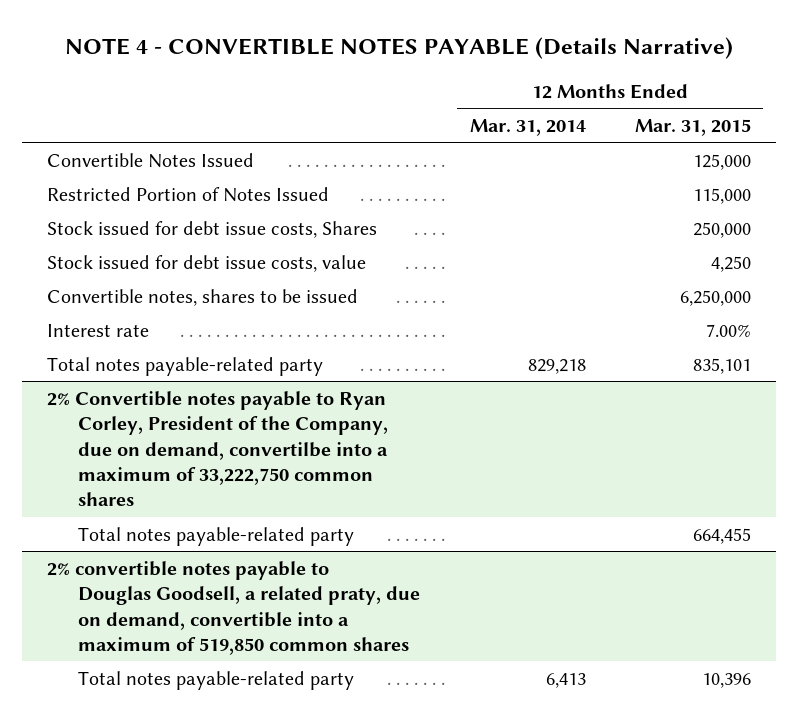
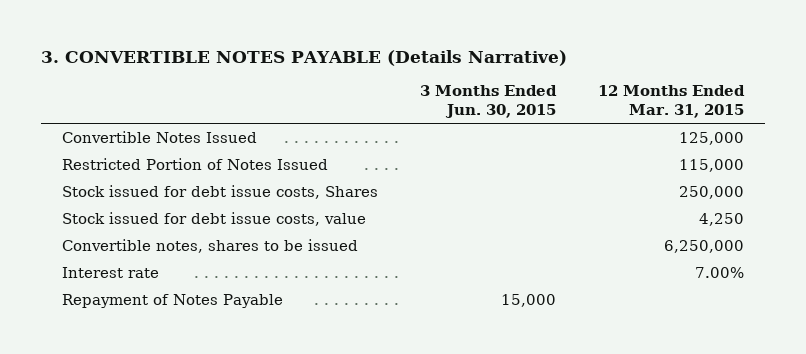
[65,36,734,59] NOTE 4 - CONVERTIBLE NOTES PAYABLE (Details Narrative) -> [40,50,567,67] 3. CONVERTIBLE NOTES PAYABLE (Details Narrative)
[469,118,586,136] Mar. 31, 2014 -> none
none -> [420,85,558,118] 3 Months Ended Jun. 30, 2015
[47,356,324,376] Total notes payable-related party -> none
[47,390,389,507] 2% Convertible notes payable to Ryan Corley, President of the Company, due on demand, convertilbe into a maximum of 33,222,750 common shares -> none
[78,526,355,546] Total notes payable-related party -> none
[47,560,421,656] 2% convertible notes payable to Douglas Goodsell, a related praty, due on demand, convertible into a maximum of 519,850 common shares -> none
[78,670,355,690] Total notes payable-related party -> none
none -> [61,293,283,308] Repayment of Notes Payable

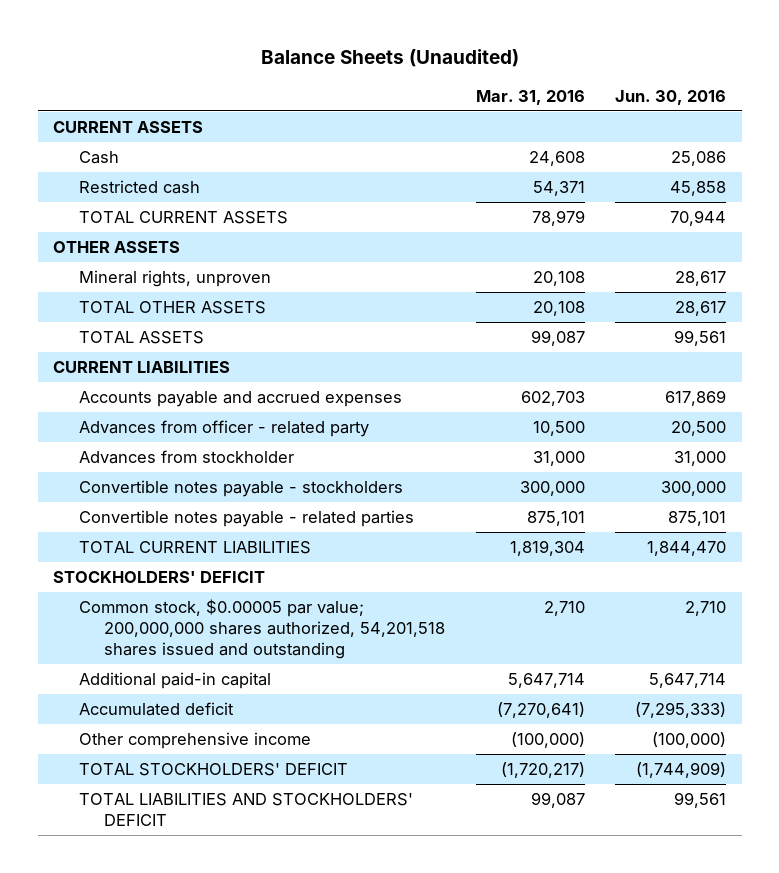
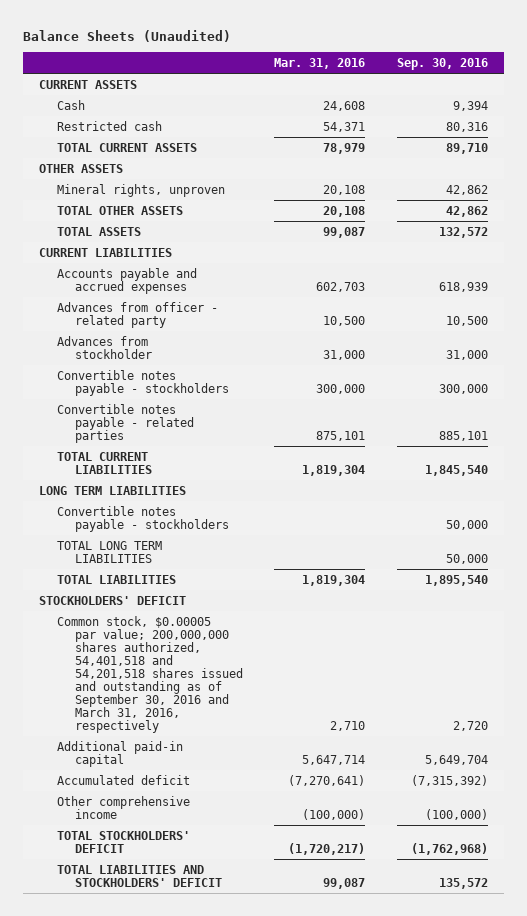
[615,89,727,105] Jun. 30, 2016 -> none
none -> [396,57,488,70] Sep. 30, 2016
none -> [39,485,187,495] LONG TERM LIABILITIES
none -> [56,505,229,532] Convertible notes payable - stockholders
none -> [56,540,162,563] TOTAL LONG TERM LIABILITIES
none -> [56,574,176,584] TOTAL LIABILITIES
[78,599,446,660] Common stock, $0.00005 par value; 200,000,000 shares authorized, 54,201,518 shares issued and outstanding -> [56,615,243,733] Common stock, $0.00005 par value; 200,000,000 shares authorized, 54,401,518 and 54,201,518 shares issued and outstanding as of September 30, 2016 and March 31, 2016, respectively

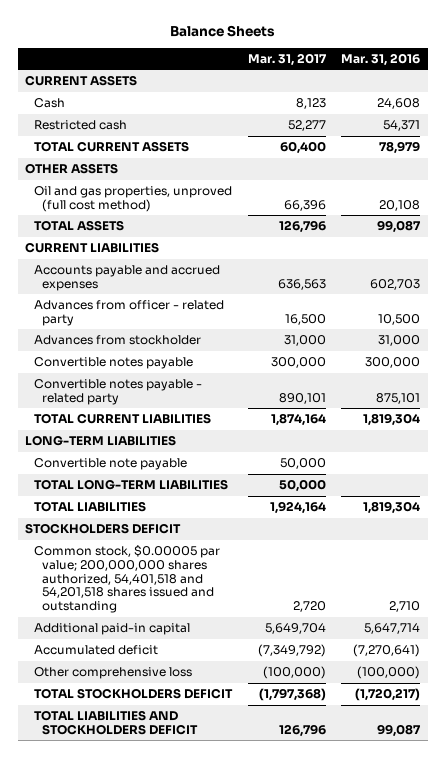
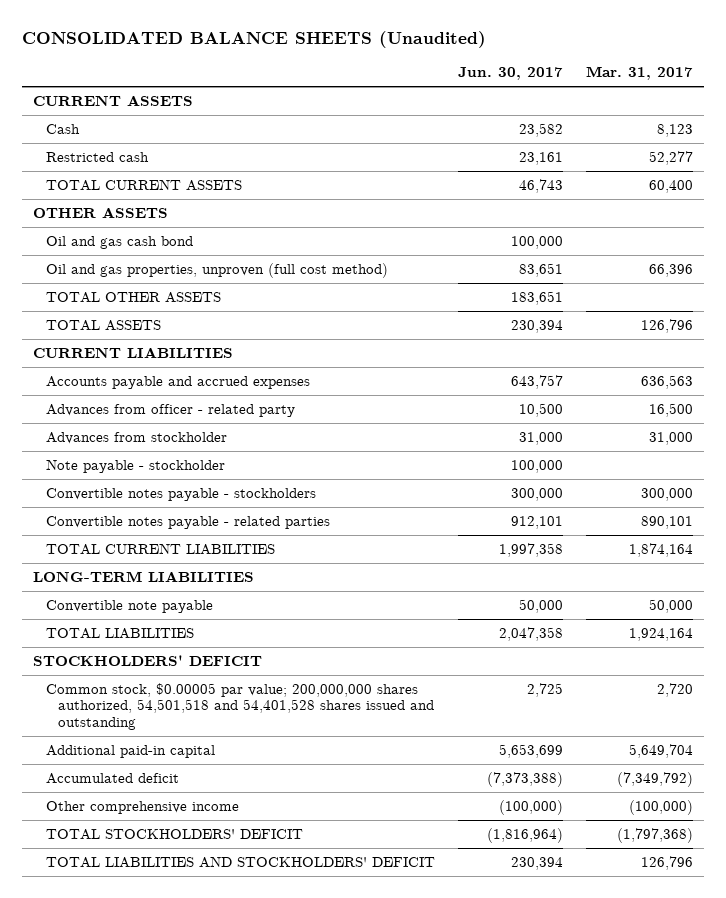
[169,24,275,37] Balance Sheets -> [21,31,486,49] CONSOLIDATED BALANCE SHEETS (Unaudited)
[341,52,421,66] Mar. 31, 2016 -> none
none -> [457,67,563,81] Jun. 30, 2017
none -> [45,235,193,249] Oil and gas cash bond
[33,186,232,212] Oil and gas properties, unproved (full cost method) -> [45,262,388,278] Oil and gas properties, unproven (full cost method)
none -> [45,291,221,303] TOTAL OTHER ASSETS
none -> [45,458,225,473] Note payable - stockholder
[33,357,193,370] Convertible notes payable -> [45,487,316,501] Convertible notes payable - stockholders
[33,379,202,405] Convertible notes payable - related party -> [45,515,330,529] Convertible notes payable - related parties
[33,479,228,491] TOTAL LONG-TERM LIABILITIES -> none
[25,523,182,535] STOCKHOLDERS DEFICIT -> [33,654,263,666] STOCKHOLDERS' DEFICIT
[33,545,220,614] Common stock, $0.00005 par value; 200,000,000 shares authorized, 54,401,518 and 54,201,518 shares issued and outstanding -> [45,682,434,731] Common stock, $0.00005 par value; 200,000,000 shares authorized, 54,501,518 and 54,401,528 shares issued and outstanding
[33,667,192,680] Other comprehensive loss -> [45,800,239,814] Other comprehensive income
[33,688,233,700] TOTAL STOCKHOLDERS DEFICIT -> [45,828,303,840] TOTAL STOCKHOLDERS' DEFICIT
[33,710,199,735] TOTAL LIABILITIES AND STOCKHOLDERS DEFICIT -> [45,855,435,868] TOTAL LIABILITIES AND STOCKHOLDERS' DEFICIT

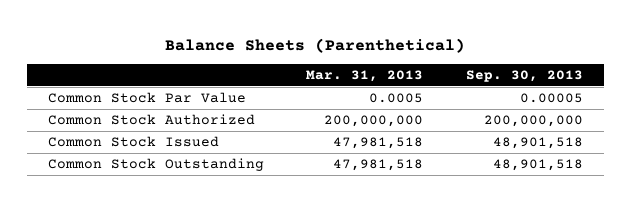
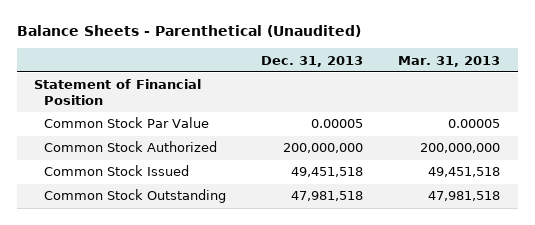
[165,37,466,53] Balance Sheets (Parenthetical) -> [16,24,361,37] Balance Sheets - Parenthetical (Unaudited)
[465,69,583,82] Sep. 30, 2013 -> none
none -> [260,55,363,67] Dec. 31, 2013
none -> [34,79,202,106] Statement of Financial Position
[369,93,424,104] 0.0005 -> [448,119,501,129] 0.00005
[333,137,424,150] 47,981,518 -> [428,167,501,178] 49,451,518

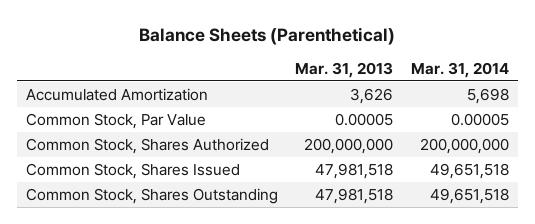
[16,24,361,37] Balance Sheets - Parenthetical (Unaudited) -> [139,26,396,45] Balance Sheets (Parenthetical)
[260,55,363,67] Dec. 31, 2013 -> none
none -> [410,61,509,78] Mar. 31, 2014
[34,79,202,106] Statement of Financial Position -> none
none -> [25,87,208,101] Accumulated Amortization
[43,117,209,129] Common Stock Par Value -> [25,112,206,129] Common Stock, Par Value
[43,141,217,153] Common Stock Authorized -> [25,137,269,154] Common Stock, Shares Authorized
[43,165,189,177] Common Stock Issued -> [25,162,240,179] Common Stock, Shares Issued
[428,167,501,178] 49,451,518 -> [315,162,394,179] 47,981,518
[43,189,226,204] Common Stock Outstanding -> [25,187,278,204] Common Stock, Shares Outstanding

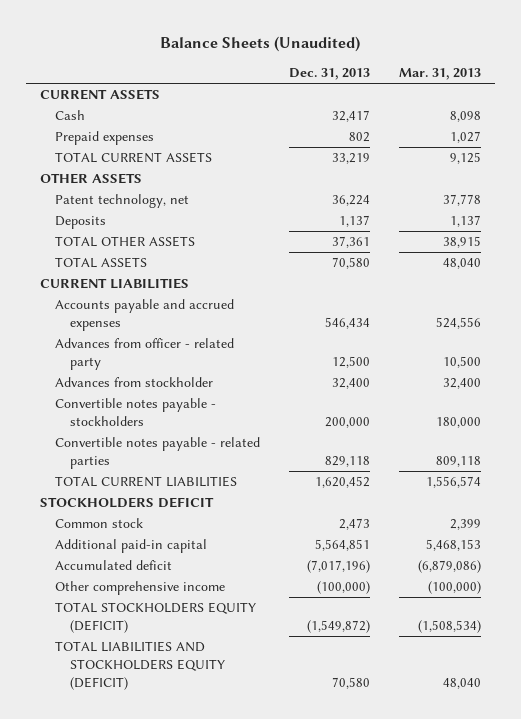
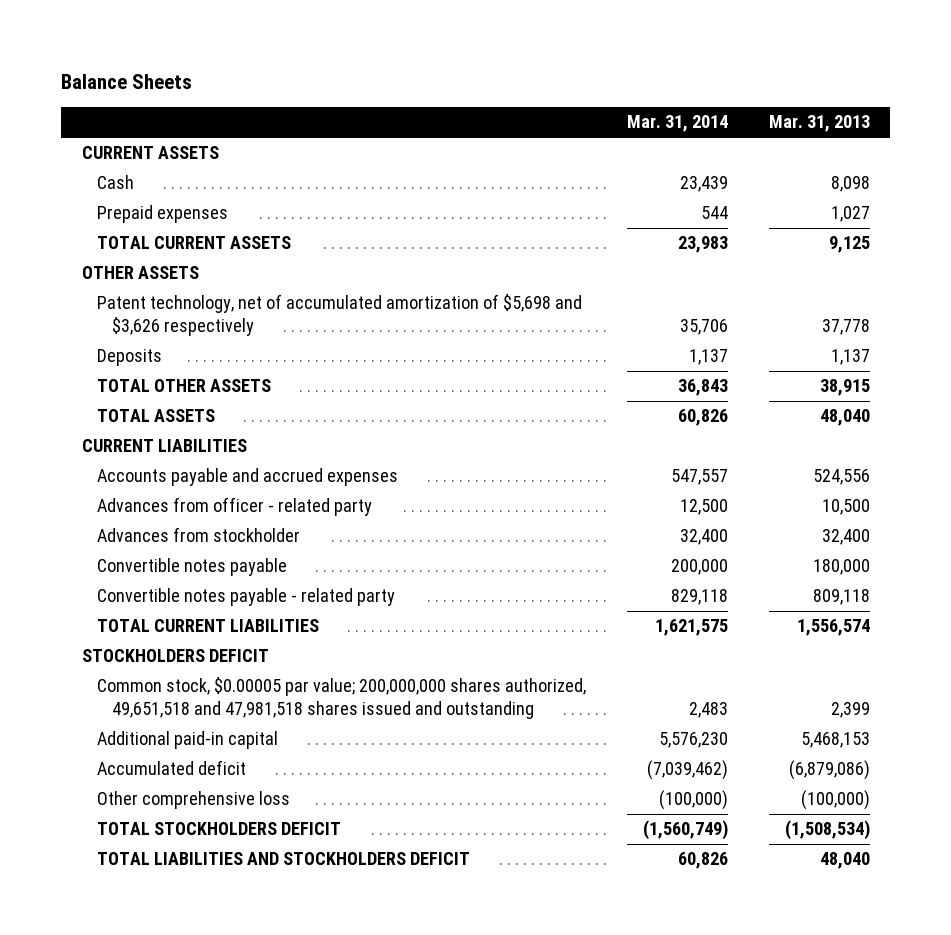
[160,35,361,52] Balance Sheets (Unaudited) -> [61,74,193,90] Balance Sheets
[288,68,370,81] Dec. 31, 2013 -> none
none -> [626,115,728,133] Mar. 31, 2014
[55,194,190,209] Patent technology, net -> [97,294,583,336] Patent technology, net of accumulated amortization of $5,698 and $3,626 respectively
[55,398,217,427] Convertible notes payable - stockholders -> [97,558,288,577] Convertible notes payable
[55,437,261,470] Convertible notes payable - related parties -> [97,588,396,607] Convertible notes payable - related party
[55,518,144,529] Common stock -> [97,677,587,719] Common stock, $0.00005 par value; 200,000,000 shares authorized, 49,651,518 and 47,981,518 shares issued and outstanding
[55,581,226,596] Other comprehensive income -> [97,791,291,810] Other comprehensive loss
[55,602,257,634] TOTAL STOCKHOLDERS EQUITY (DEFICIT) -> [97,822,342,836] TOTAL STOCKHOLDERS DEFICIT
[55,641,226,691] TOTAL LIABILITIES AND STOCKHOLDERS EQUITY (DEFICIT) -> [97,852,471,866] TOTAL LIABILITIES AND STOCKHOLDERS DEFICIT

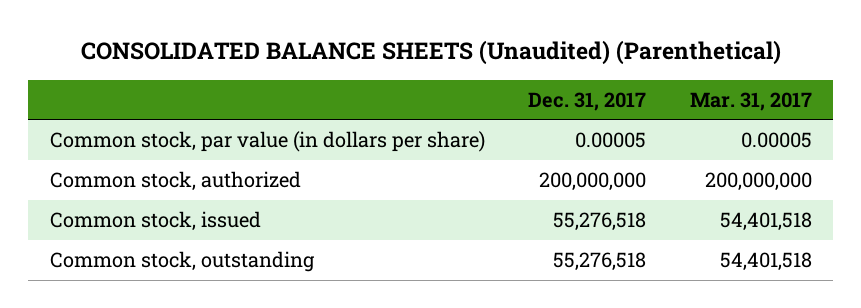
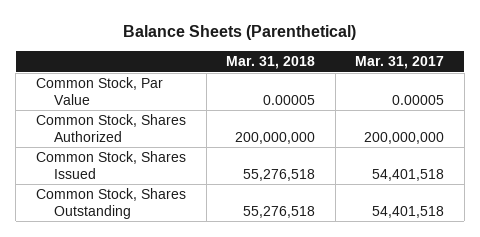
[80,40,781,66] CONSOLIDATED BALANCE SHEETS (Unaudited) (Parenthetical) -> [123,25,357,41] Balance Sheets (Parenthetical)
[528,91,647,111] Dec. 31, 2017 -> none
none -> [226,56,316,70] Mar. 31, 2018
[49,131,485,153] Common stock, par value (in dollars per share) -> [36,77,164,105] Common Stock, Par Value
[49,171,301,192] Common stock, authorized -> [36,114,187,142] Common Stock, Shares Authorized
[49,211,261,232] Common stock, issued -> [36,151,187,179] Common Stock, Shares Issued
[49,251,315,273] Common stock, outstanding -> [36,188,187,219] Common Stock, Shares Outstanding

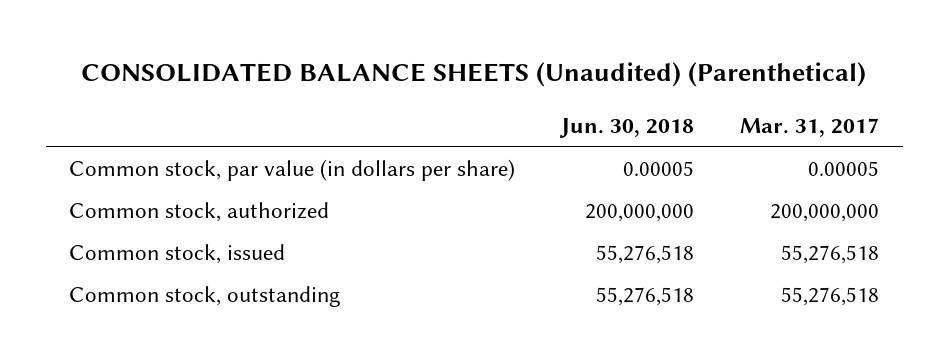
[123,25,357,41] Balance Sheets (Parenthetical) -> [81,62,867,88] CONSOLIDATED BALANCE SHEETS (Unaudited) (Parenthetical)
[226,56,316,70] Mar. 31, 2018 -> none
none -> [559,117,695,138] Jun. 30, 2018
[36,77,164,105] Common Stock, Par Value -> [68,158,515,181] Common stock, par value (in dollars per share)
[36,114,187,142] Common Stock, Shares Authorized -> [68,201,329,222] Common stock, authorized
[36,151,187,179] Common Stock, Shares Issued -> [68,243,285,264] Common stock, issued
[372,168,445,181] 54,401,518 -> [781,244,880,264] 55,276,518
[36,188,187,219] Common Stock, Shares Outstanding -> [68,285,340,307] Common stock, outstanding
[372,205,445,218] 54,401,518 -> [781,286,880,306] 55,276,518

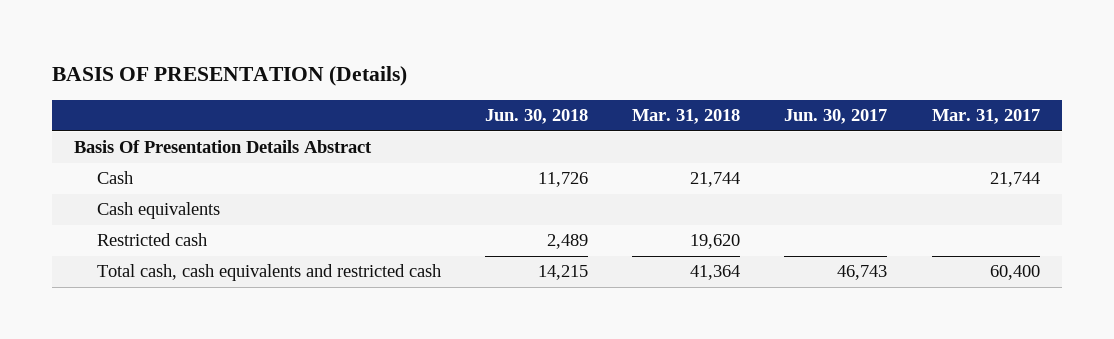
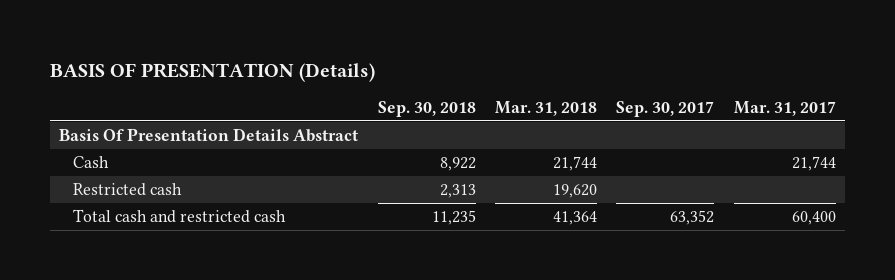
[485,109,589,125] Jun. 30, 2018 -> none
[784,109,888,125] Jun. 30, 2017 -> none
none -> [377,101,476,118] Sep. 30, 2018
none -> [616,101,715,118] Sep. 30, 2017
[97,202,221,220] Cash equivalents -> none
[97,264,442,282] Total cash, cash equivalents and restricted cash -> [72,208,286,223] Total cash and restricted cash

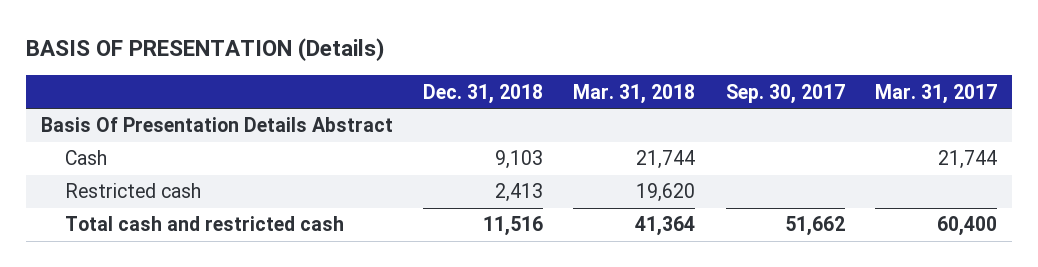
[377,101,476,118] Sep. 30, 2018 -> none
none -> [423,83,544,104] Dec. 31, 2018
[670,209,715,225] 63,352 -> [784,216,845,237] 51,662

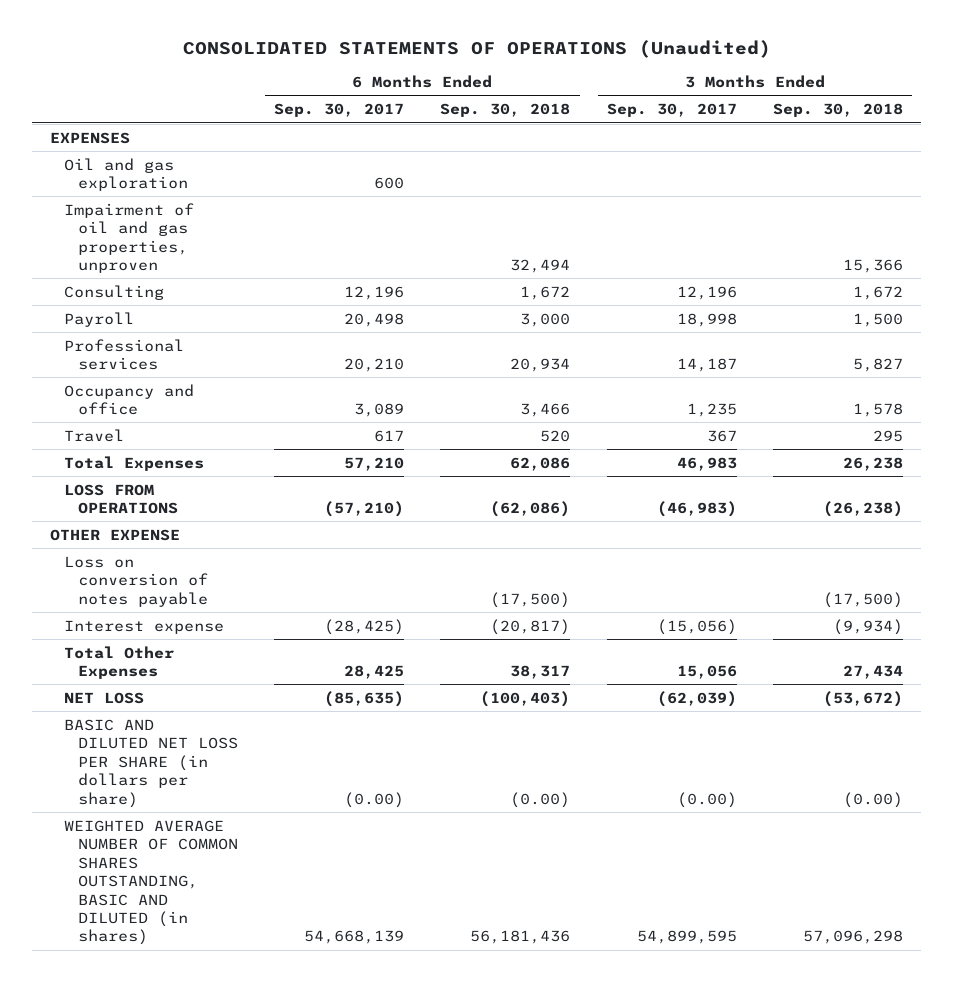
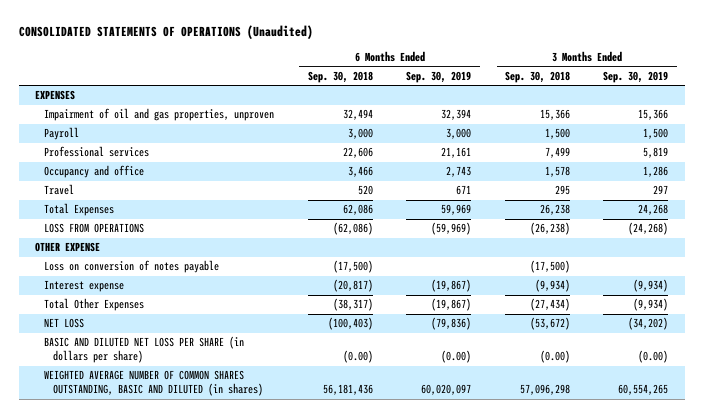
[274,103,405,118] Sep. 30, 2017 -> none
[606,103,737,118] Sep. 30, 2017 -> none
none -> [406,70,472,83] Sep. 30, 2019
none -> [603,70,669,83] Sep. 30, 2019
[63,157,188,192] Oil and gas exploration -> none
[63,284,164,300] Consulting -> none
[510,358,571,373] 20,934 -> [342,147,373,159] 22,606
[853,358,904,373] 5,827 -> [544,147,570,159] 7,499
[510,665,571,680] 38,317 -> [332,298,373,312] (38,317)
[843,665,904,680] 27,434 -> [529,298,570,312] (27,434)

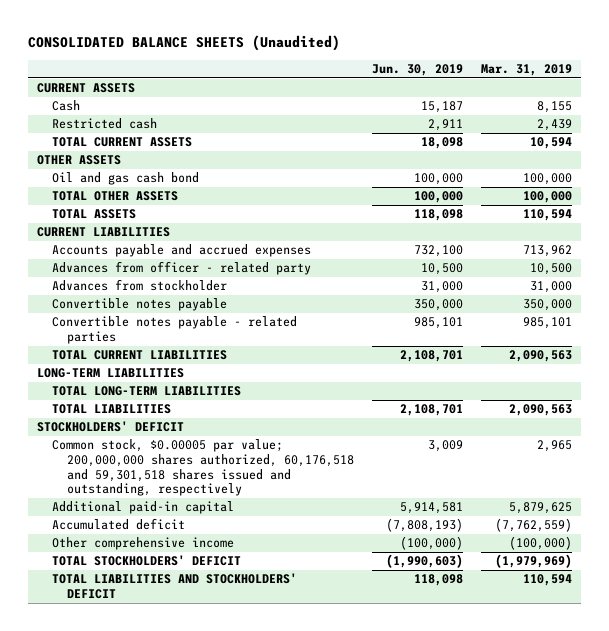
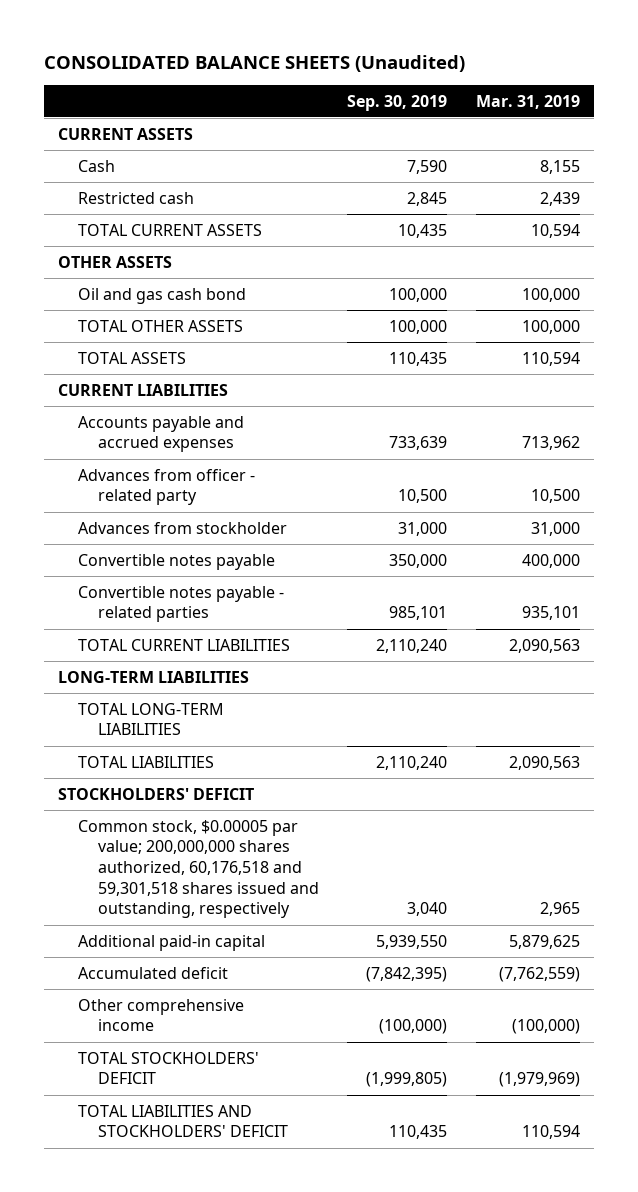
[371,64,463,77] Jun. 30, 2019 -> none
none -> [347,94,448,111] Sep. 30, 2019
[522,299,572,312] 350,000 -> [521,553,580,568] 400,000
[522,317,572,330] 985,101 -> [521,606,580,621] 935,101

